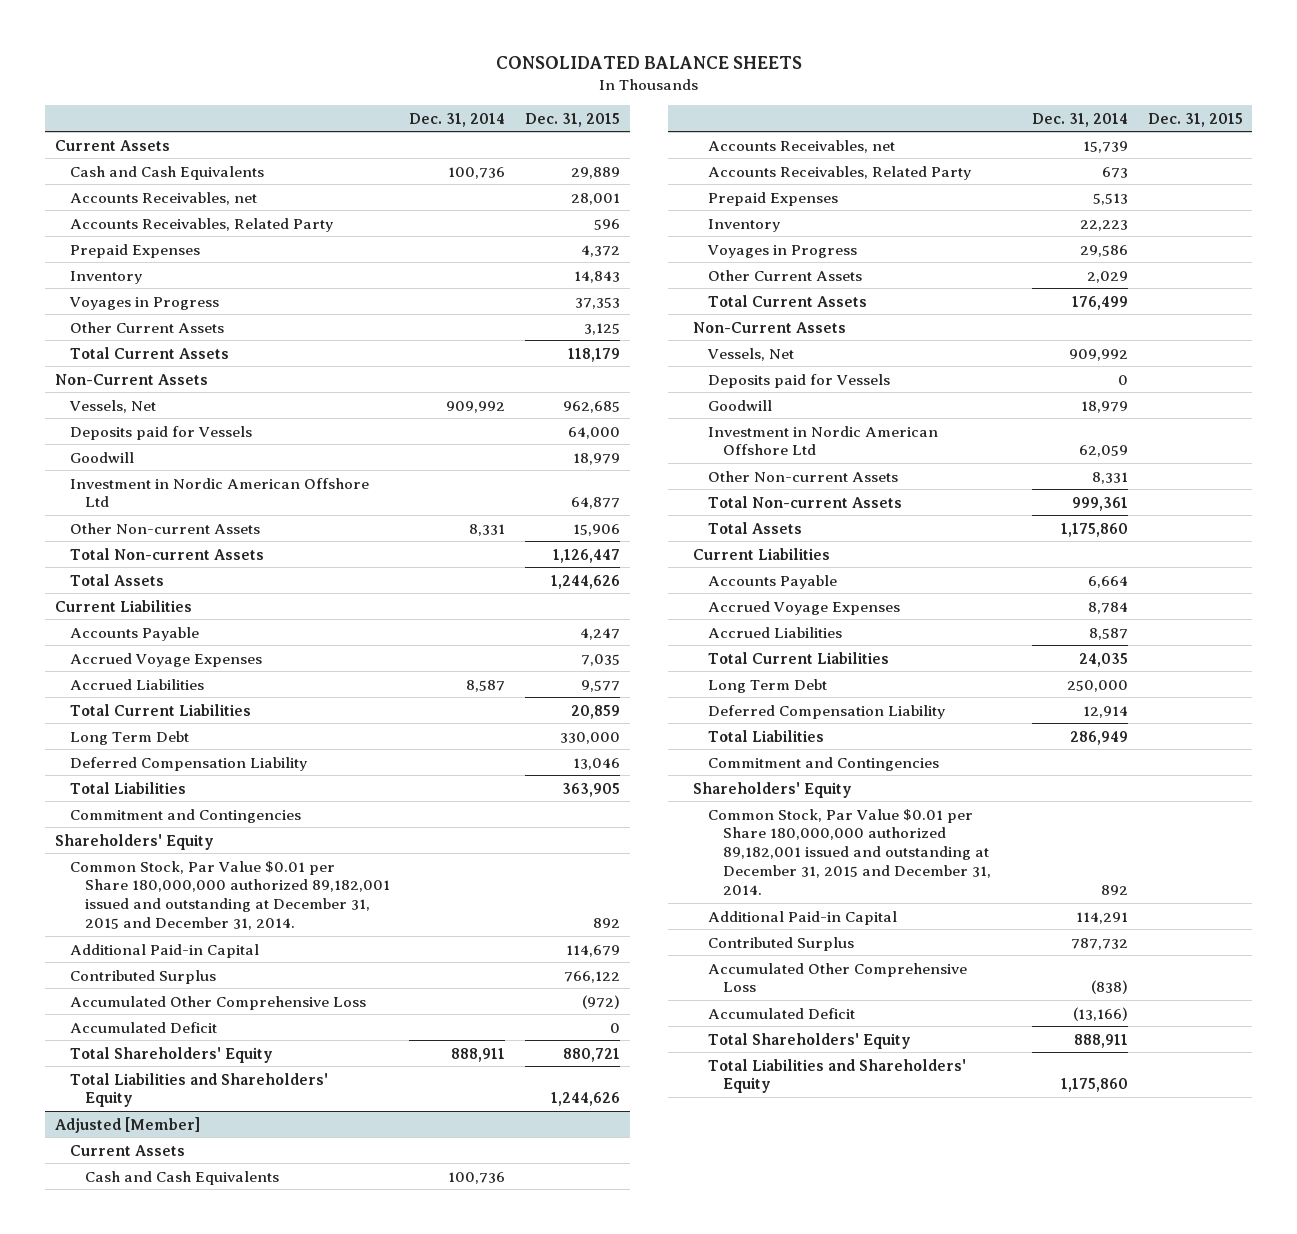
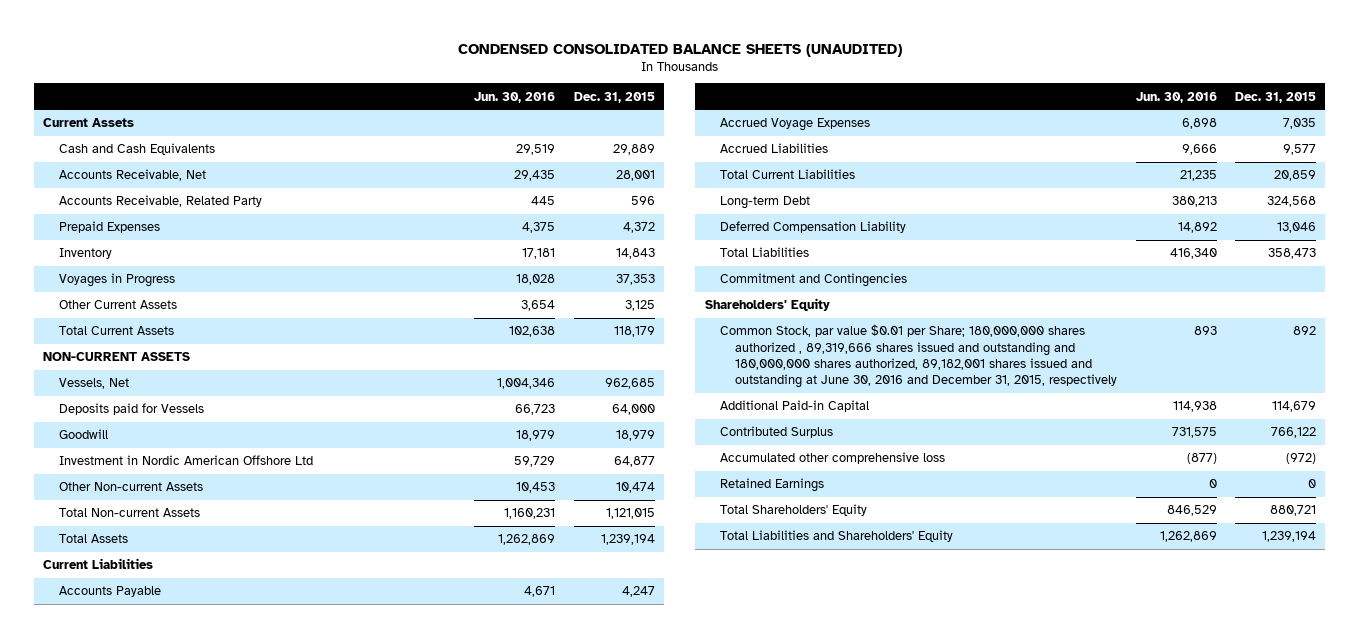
[495,55,802,69] CONSOLIDATED BALANCE SHEETS -> [457,43,902,57] CONDENSED CONSOLIDATED BALANCE SHEETS (UNAUDITED)
[409,112,506,127] Dec. 31, 2014 -> none
none -> [474,91,556,103] Jun. 30, 2016
[69,191,257,205] Accounts Receivables, net -> [58,169,206,182] Accounts Receivable, Net
[69,217,333,232] Accounts Receivables, Related Party -> [58,195,262,208] Accounts Receivable, Related Party
[54,373,208,385] Non-Current Assets -> [43,352,191,362] NON-CURRENT ASSETS
[572,523,620,536] 15,906 -> [615,482,655,494] 10,474
[552,548,620,563] 1,126,447 -> [605,508,655,520] 1,121,015
[550,574,620,589] 1,244,626 -> [600,534,655,546] 1,239,194
[69,730,189,745] Long Term Debt -> [719,196,810,210] Long-term Debt
[559,731,620,744] 330,000 -> [1267,196,1317,208] 324,568
[561,782,620,797] 363,905 -> [1268,248,1317,260] 358,473
[69,860,390,930] Common Stock, Par Value $0.01 per Share 180,000,000 authorized 89,182,001 issued and outstanding at December 31, 2015 and December 31, 2014. -> [719,324,1118,388] Common Stock, par value $0.01 per Share; 180,000,000 shares authorized , 89,319,666 shares issued and outstanding and 180,000,000 shares authorized, 89,182,001 shares issued and outstanding at June 30, 2016 and December 31, 2015, respectively
[69,995,366,1010] Accumulated Other Comprehensive Loss -> [719,452,945,465] Accumulated other comprehensive loss
[69,1021,217,1033] Accumulated Deficit -> [719,478,824,493] Retained Earnings
[54,1116,200,1133] Adjusted [Member] -> none
[69,1144,185,1156] Current Assets -> none
[84,1170,279,1185] Cash and Cash Equivalents -> none
[707,139,895,153] Accounts Receivables, net -> none
[707,165,971,180] Accounts Receivables, Related Party -> none
[707,191,838,206] Prepaid Expenses -> none
[707,218,780,232] Inventory -> none
[706,244,857,258] Voyages in Progress -> none
[707,269,862,281] Other Current Assets -> none
[707,294,867,307] Total Current Assets -> none
[692,321,846,333] Non-Current Assets -> none
[706,347,794,361] Vessels, Net -> none
[707,373,890,388] Deposits paid for Vessels -> none
[707,399,772,411] Goodwill -> none
[707,425,938,456] Investment in Nordic American Offshore Ltd -> none
[707,470,898,482] Other Non-current Assets -> none
[707,495,902,508] Total Non-current Assets -> none
[707,521,802,534] Total Assets -> none
[692,547,830,560] Current Liabilities -> none
[707,574,837,589] Accounts Payable -> none
[707,600,900,615] Accrued Voyage Expenses -> none
[707,626,842,638] Accrued Liabilities -> none
[707,651,889,664] Total Current Liabilities -> none
[707,678,827,693] Long Term Debt -> none
[707,704,945,719] Deferred Compensation Liability -> none
[707,729,824,742] Total Liabilities -> none
[707,756,939,771] Commitment and Contingencies -> none
[692,781,852,798] Shareholders' Equity -> none
[707,808,992,895] Common Stock, Par Value $0.01 per Share 180,000,000 authorized 89,182,001 issued and outstanding at December 31, 2015 and December 31, 2014. -> none
[707,910,897,925] Additional Paid-in Capital -> none
[707,936,854,951] Contributed Surplus -> none
[707,962,967,993] Accumulated Other Comprehensive Loss -> none
[707,1007,855,1019] Accumulated Deficit -> none
[707,1032,911,1049] Total Shareholders' Equity -> none
[707,1058,966,1094] Total Liabilities and Shareholders' Equity -> none
[550,1092,620,1107] 1,244,626 -> [1262,531,1317,543] 1,239,194

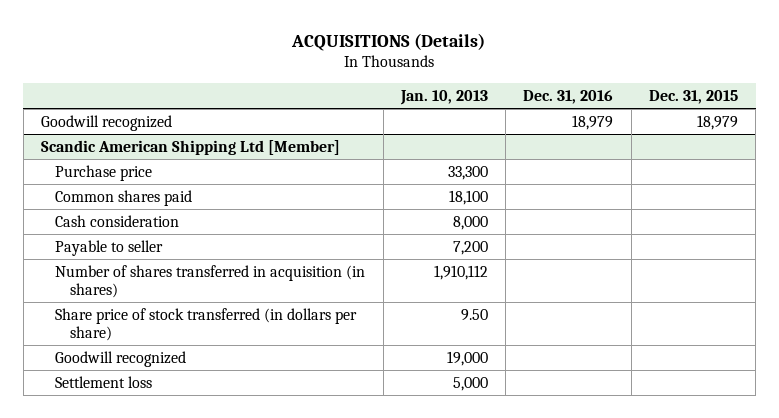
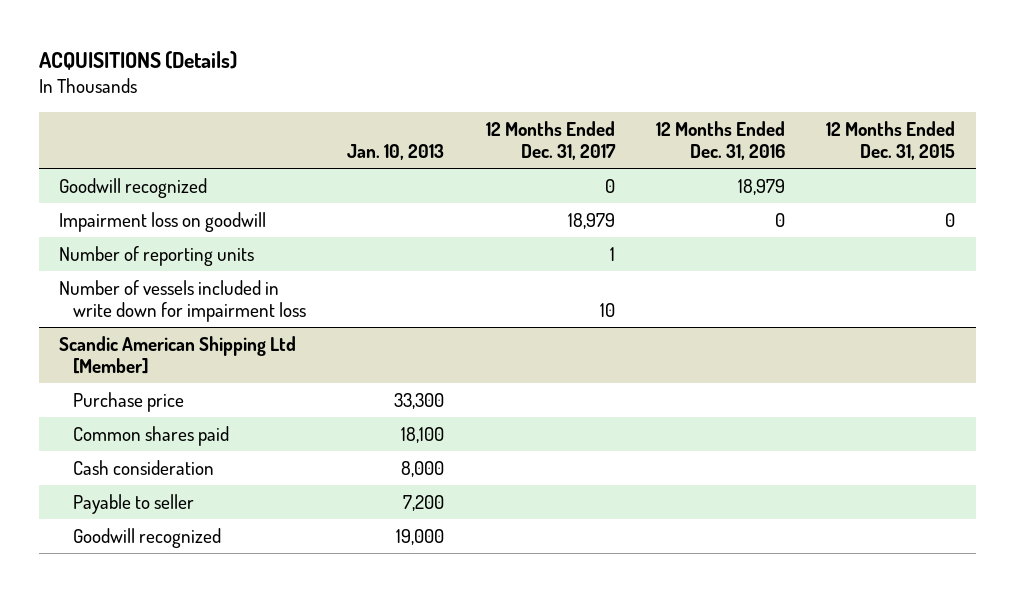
[523,89,614,104] Dec. 31, 2016 -> none
[648,89,738,104] Dec. 31, 2015 -> none
none -> [485,120,616,161] 12 Months Ended Dec. 31, 2017
none -> [656,120,786,161] 12 Months Ended Dec. 31, 2016
none -> [826,120,956,161] 12 Months Ended Dec. 31, 2015
none -> [59,211,267,232] Impairment loss on goodwill
none -> [59,245,255,266] Number of reporting units
none -> [59,279,307,323] Number of vessels included in write down for impairment loss
[55,264,366,299] Number of shares transferred in acquisition (in shares) -> none
[55,307,358,342] Share price of stock transferred (in dollars per share) -> none
[55,375,153,388] Settlement loss -> none

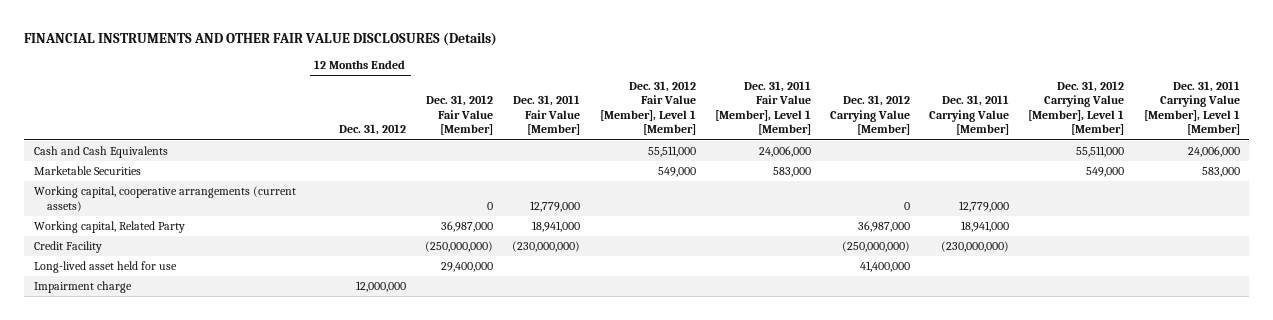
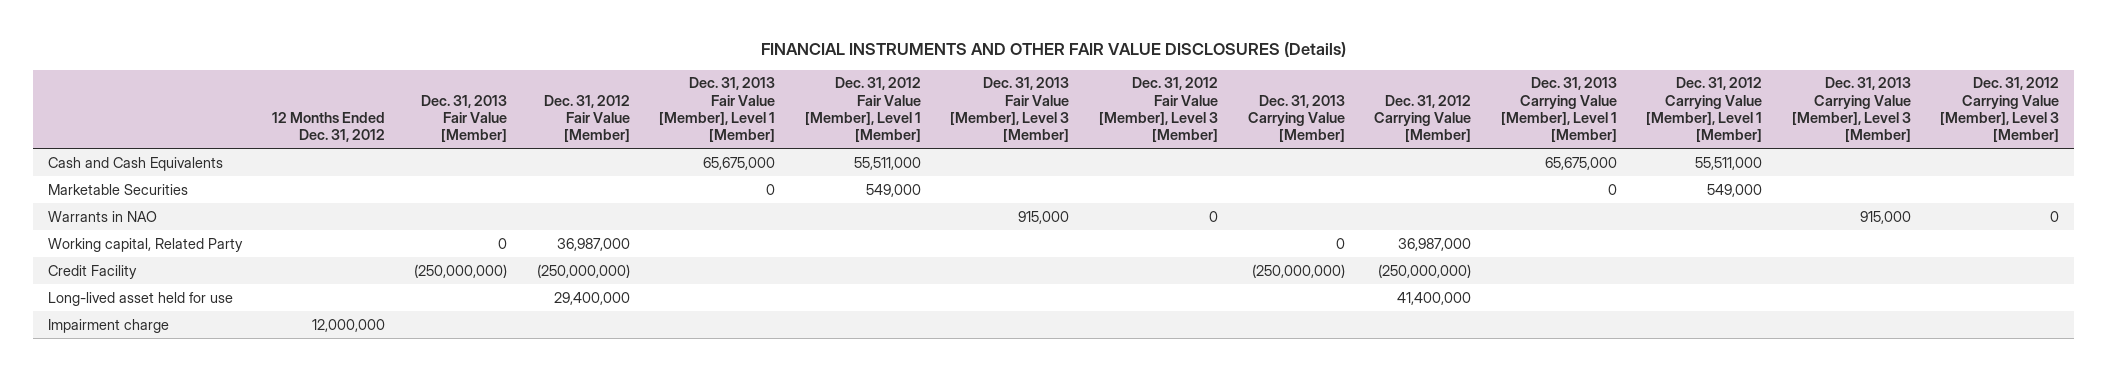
[513,95,581,136] Dec. 31, 2011 Fair Value [Member] -> none
[714,80,811,136] Dec. 31, 2011 Fair Value [Member], Level 1 [Member] -> none
[929,95,1010,136] Dec. 31, 2011 Carrying Value [Member] -> none
[1143,80,1240,136] Dec. 31, 2011 Carrying Value [Member], Level 1 [Member] -> none
none -> [421,94,508,142] Dec. 31, 2013 Fair Value [Member]
none -> [659,77,776,142] Dec. 31, 2013 Fair Value [Member], Level 1 [Member]
none -> [950,77,1070,142] Dec. 31, 2013 Fair Value [Member], Level 3 [Member]
none -> [1098,77,1218,142] Dec. 31, 2012 Fair Value [Member], Level 3 [Member]
none -> [1247,94,1345,142] Dec. 31, 2013 Carrying Value [Member]
none -> [1500,77,1617,142] Dec. 31, 2013 Carrying Value [Member], Level 1 [Member]
none -> [1791,77,1911,142] Dec. 31, 2013 Carrying Value [Member], Level 3 [Member]
none -> [1940,77,2060,142] Dec. 31, 2012 Carrying Value [Member], Level 3 [Member]
[33,186,296,212] Working capital, cooperative arrangements (current assets) -> none
none -> [48,210,158,222] Warrants in NAO

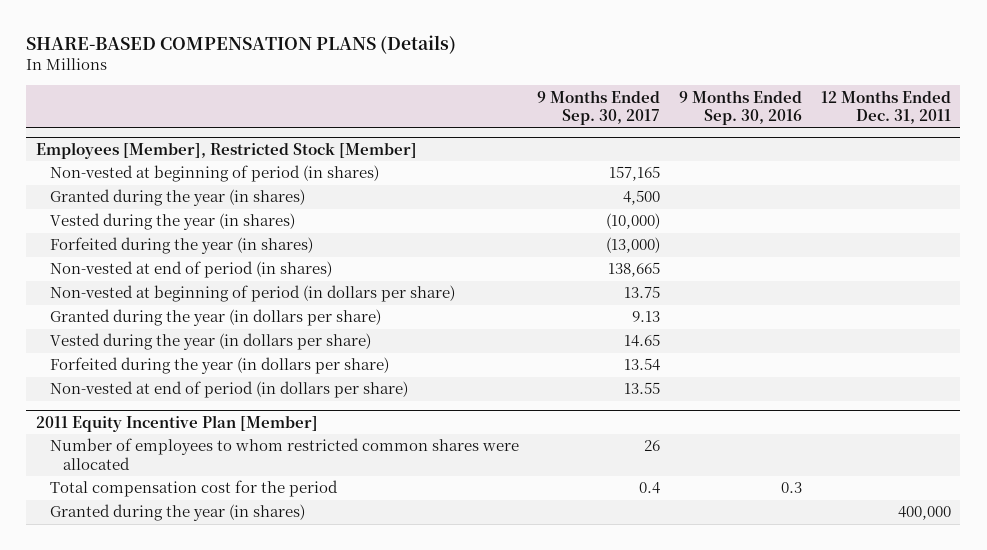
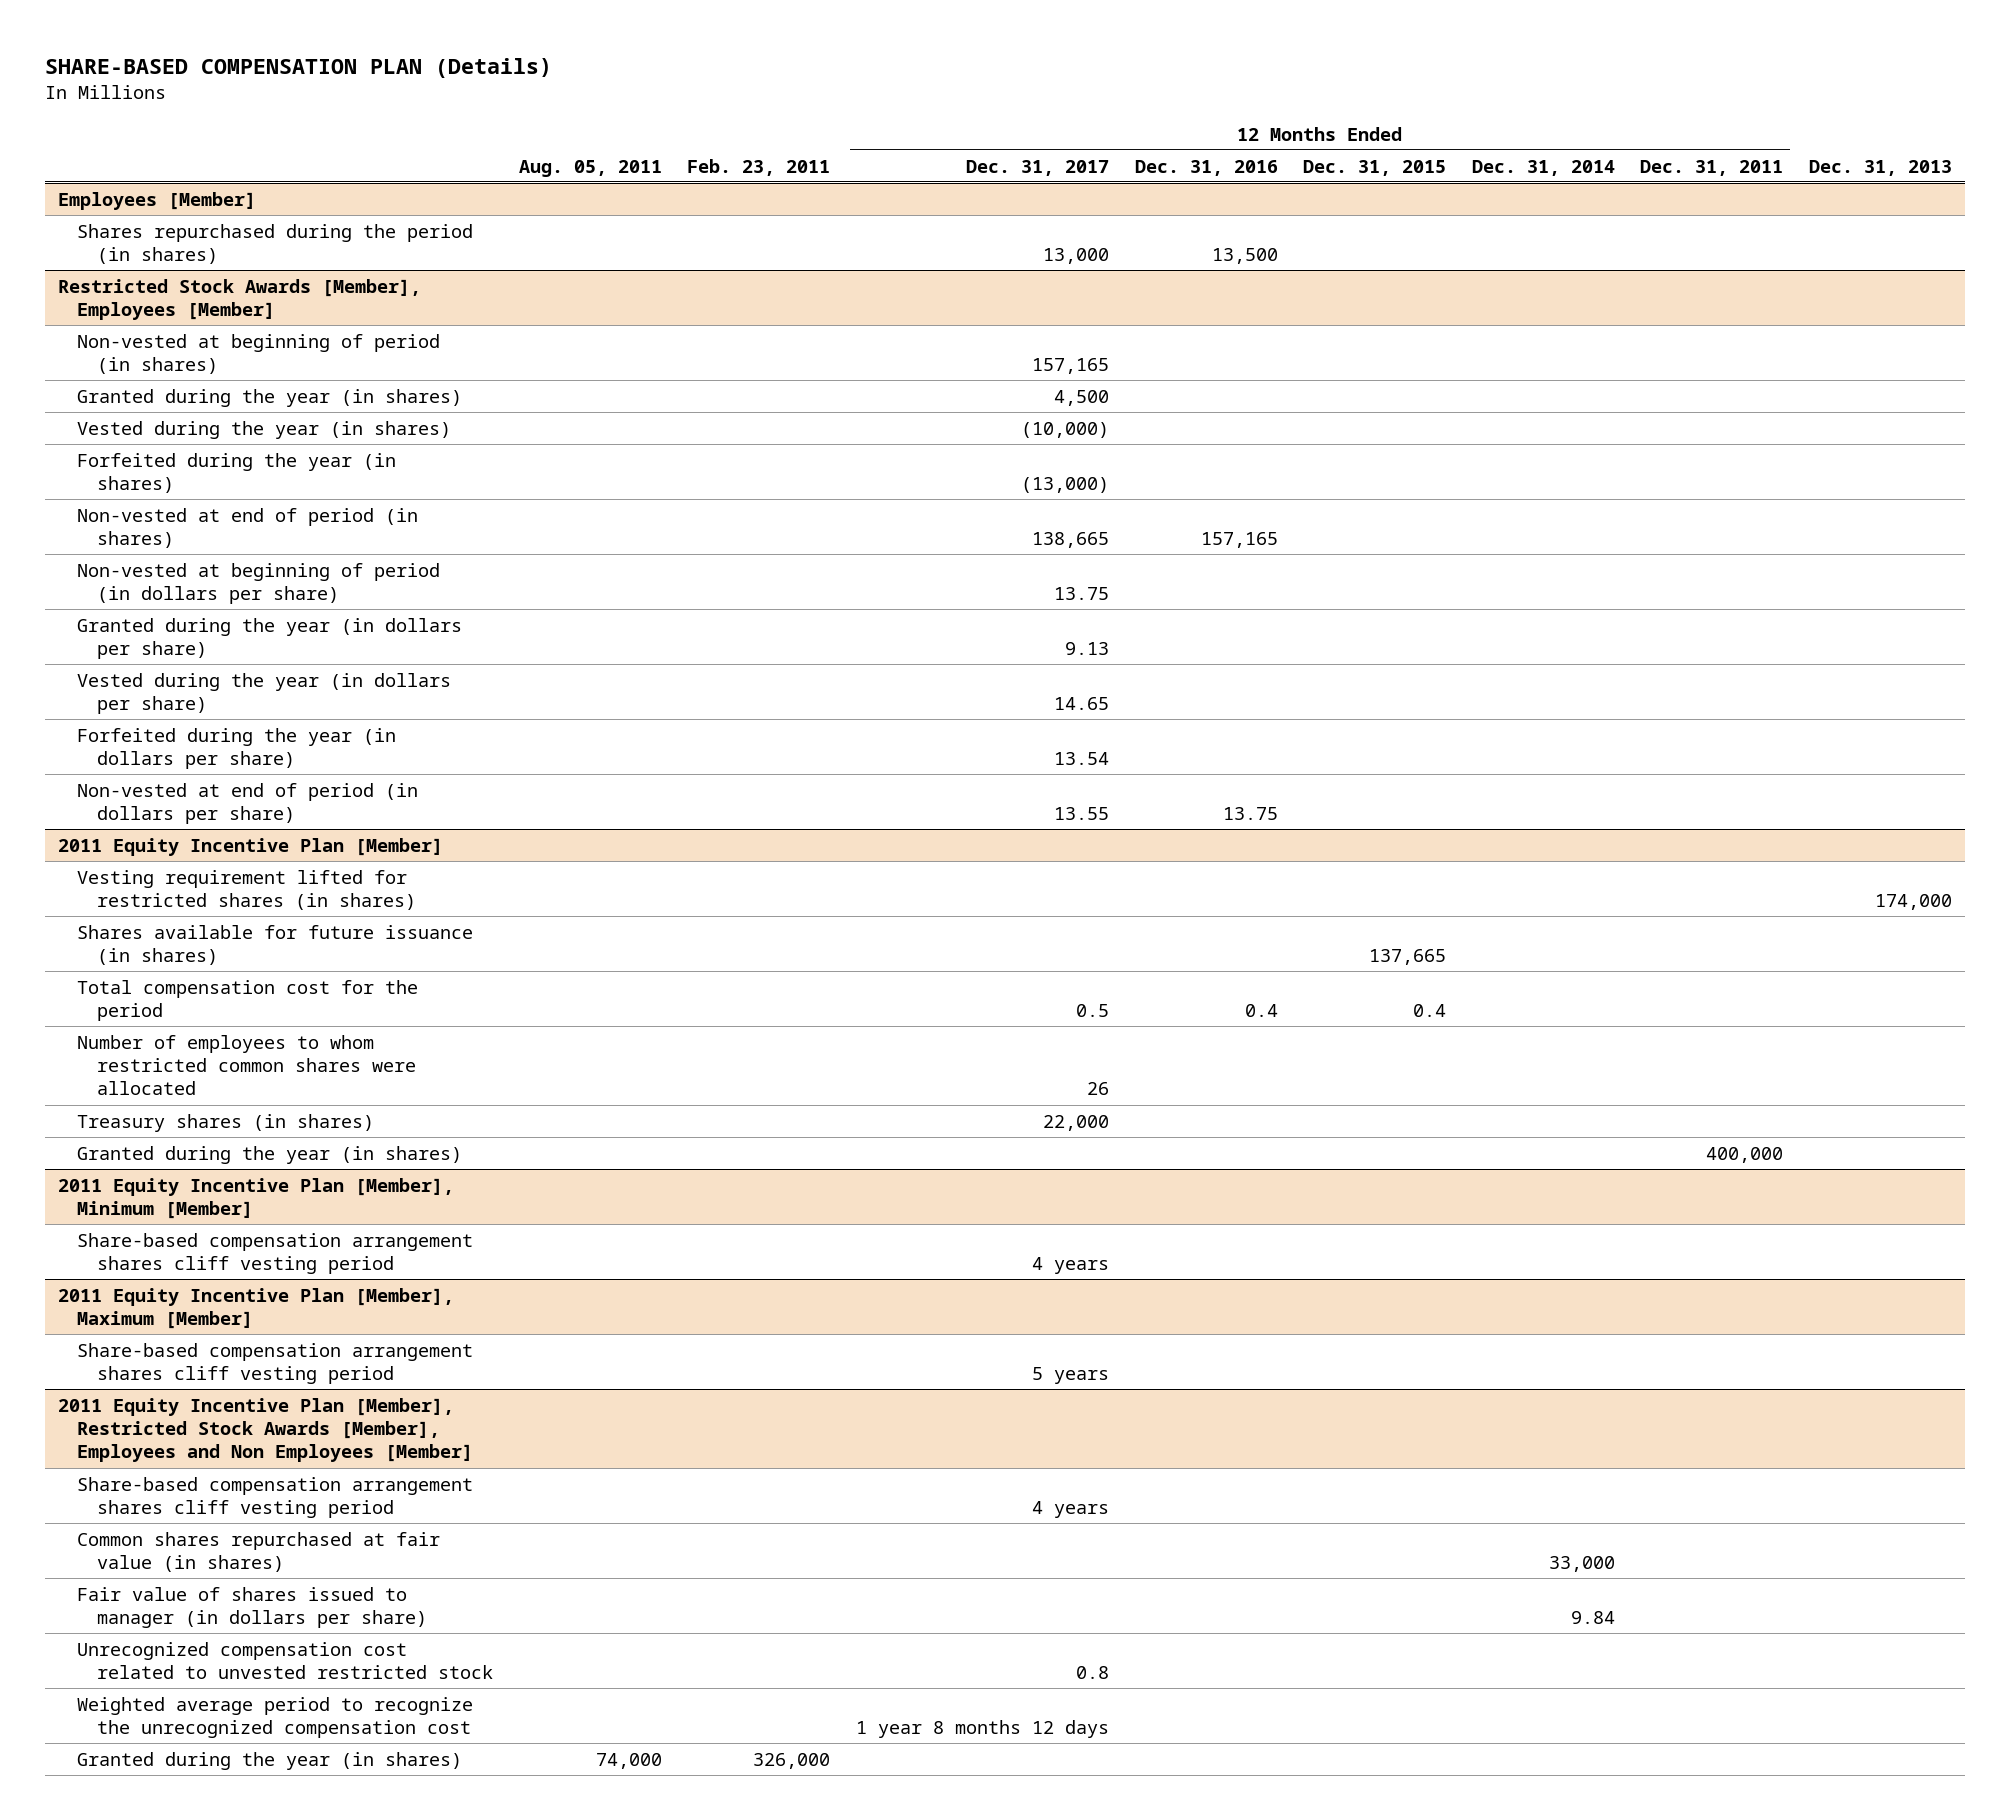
[26,34,457,54] SHARE-BASED COMPENSATION PLANS (Details) -> [44,57,552,78] SHARE-BASED COMPENSATION PLAN (Details)
[537,89,661,125] 9 Months Ended Sep. 30, 2017 -> none
[679,89,803,125] 9 Months Ended Sep. 30, 2016 -> none
none -> [518,159,662,177] Aug. 05, 2011
none -> [687,158,831,176] Feb. 23, 2011
none -> [965,159,1109,176] Dec. 31, 2017
none -> [1134,159,1278,176] Dec. 31, 2016
none -> [1303,159,1447,176] Dec. 31, 2015
none -> [1471,159,1615,176] Dec. 31, 2014
none -> [1809,159,1953,176] Dec. 31, 2013
none -> [57,191,256,210] Employees [Member]
none -> [77,223,474,265] Shares repurchased during the period (in shares)
[35,141,417,159] Employees [Member], Restricted Stock [Member] -> [57,278,421,321] Restricted Stock Awards [Member], Employees [Member]
none -> [77,869,417,911] Vesting requirement lifted for restricted shares (in shares)
none -> [77,924,474,966] Shares available for future issuance (in shares)
[49,438,519,470] Number of employees to whom restricted common shares were allocated -> [77,1034,417,1096] Number of employees to whom restricted common shares were allocated
none -> [77,1113,375,1132] Treasury shares (in shares)
none -> [57,1177,454,1220] 2011 Equity Incentive Plan [Member], Minimum [Member]
none -> [77,1232,474,1275] Share-based compensation arrangement shares cliff vesting period
none -> [57,1287,454,1330] 2011 Equity Incentive Plan [Member], Maximum [Member]
none -> [77,1342,474,1385] Share-based compensation arrangement shares cliff vesting period
none -> [57,1397,474,1463] 2011 Equity Incentive Plan [Member], Restricted Stock Awards [Member], Employees and Non Employees [Member]
none -> [77,1476,474,1519] Share-based compensation arrangement shares cliff vesting period
none -> [77,1531,441,1573] Common shares repurchased at fair value (in shares)
none -> [77,1586,428,1629] Fair value of shares issued to manager (in dollars per share)
none -> [77,1641,494,1680] Unrecognized compensation cost related to unvested restricted stock
none -> [77,1696,474,1739] Weighted average period to recognize the unrecognized compensation cost
none -> [77,1751,463,1770] Granted during the year (in shares)

